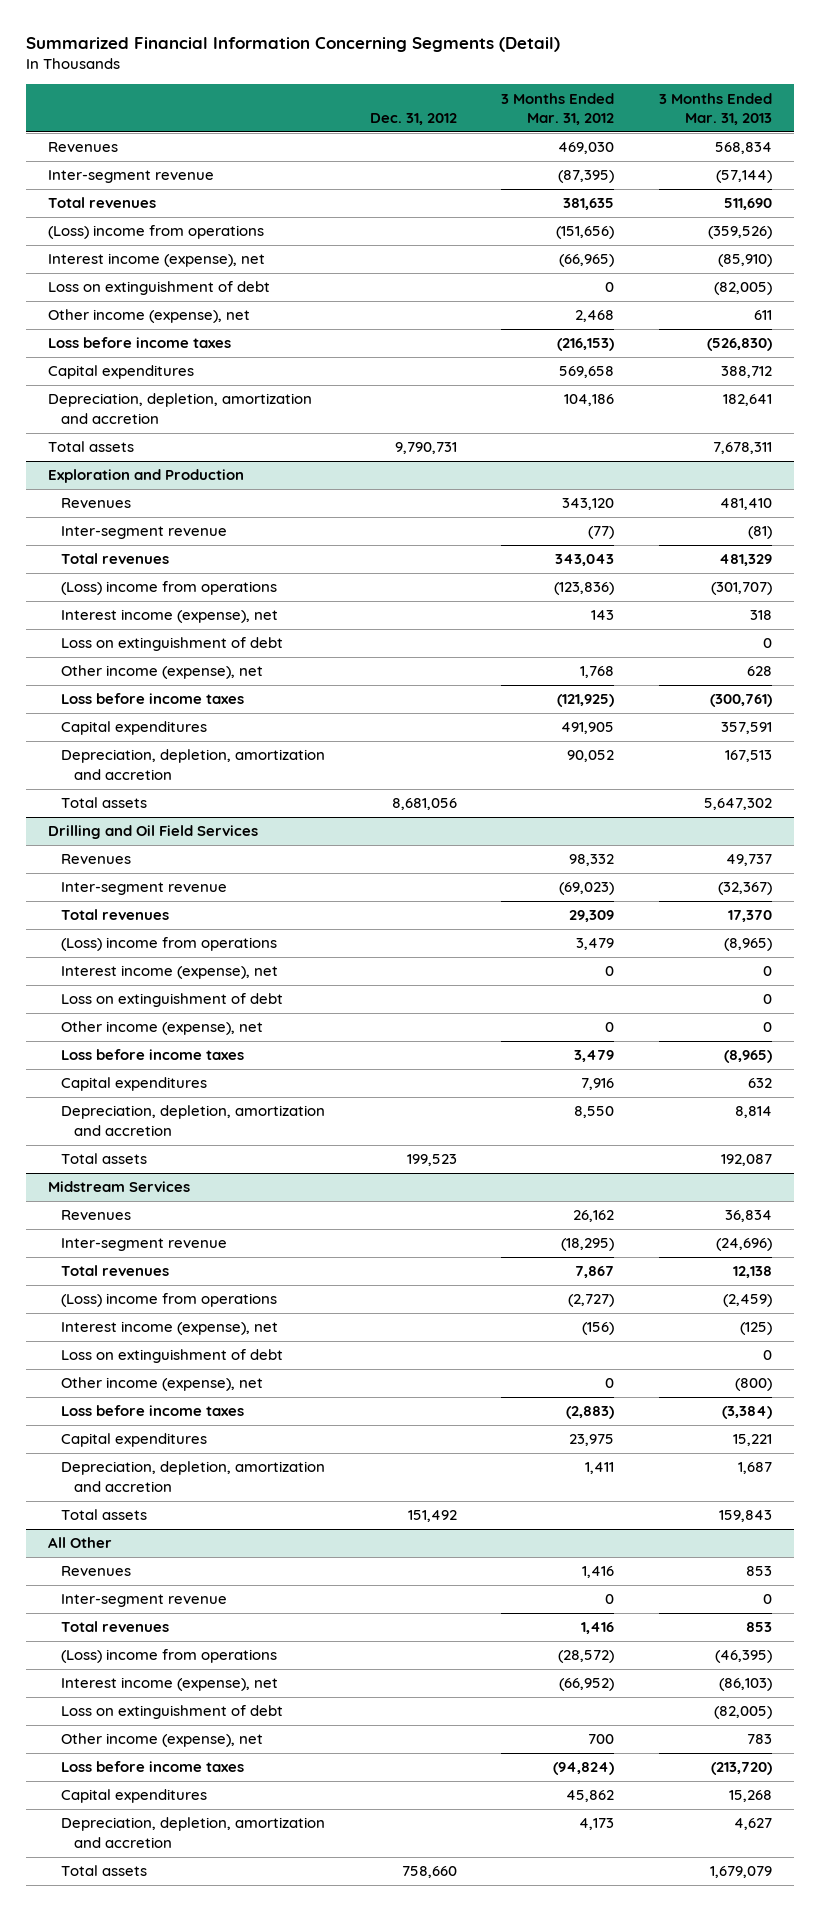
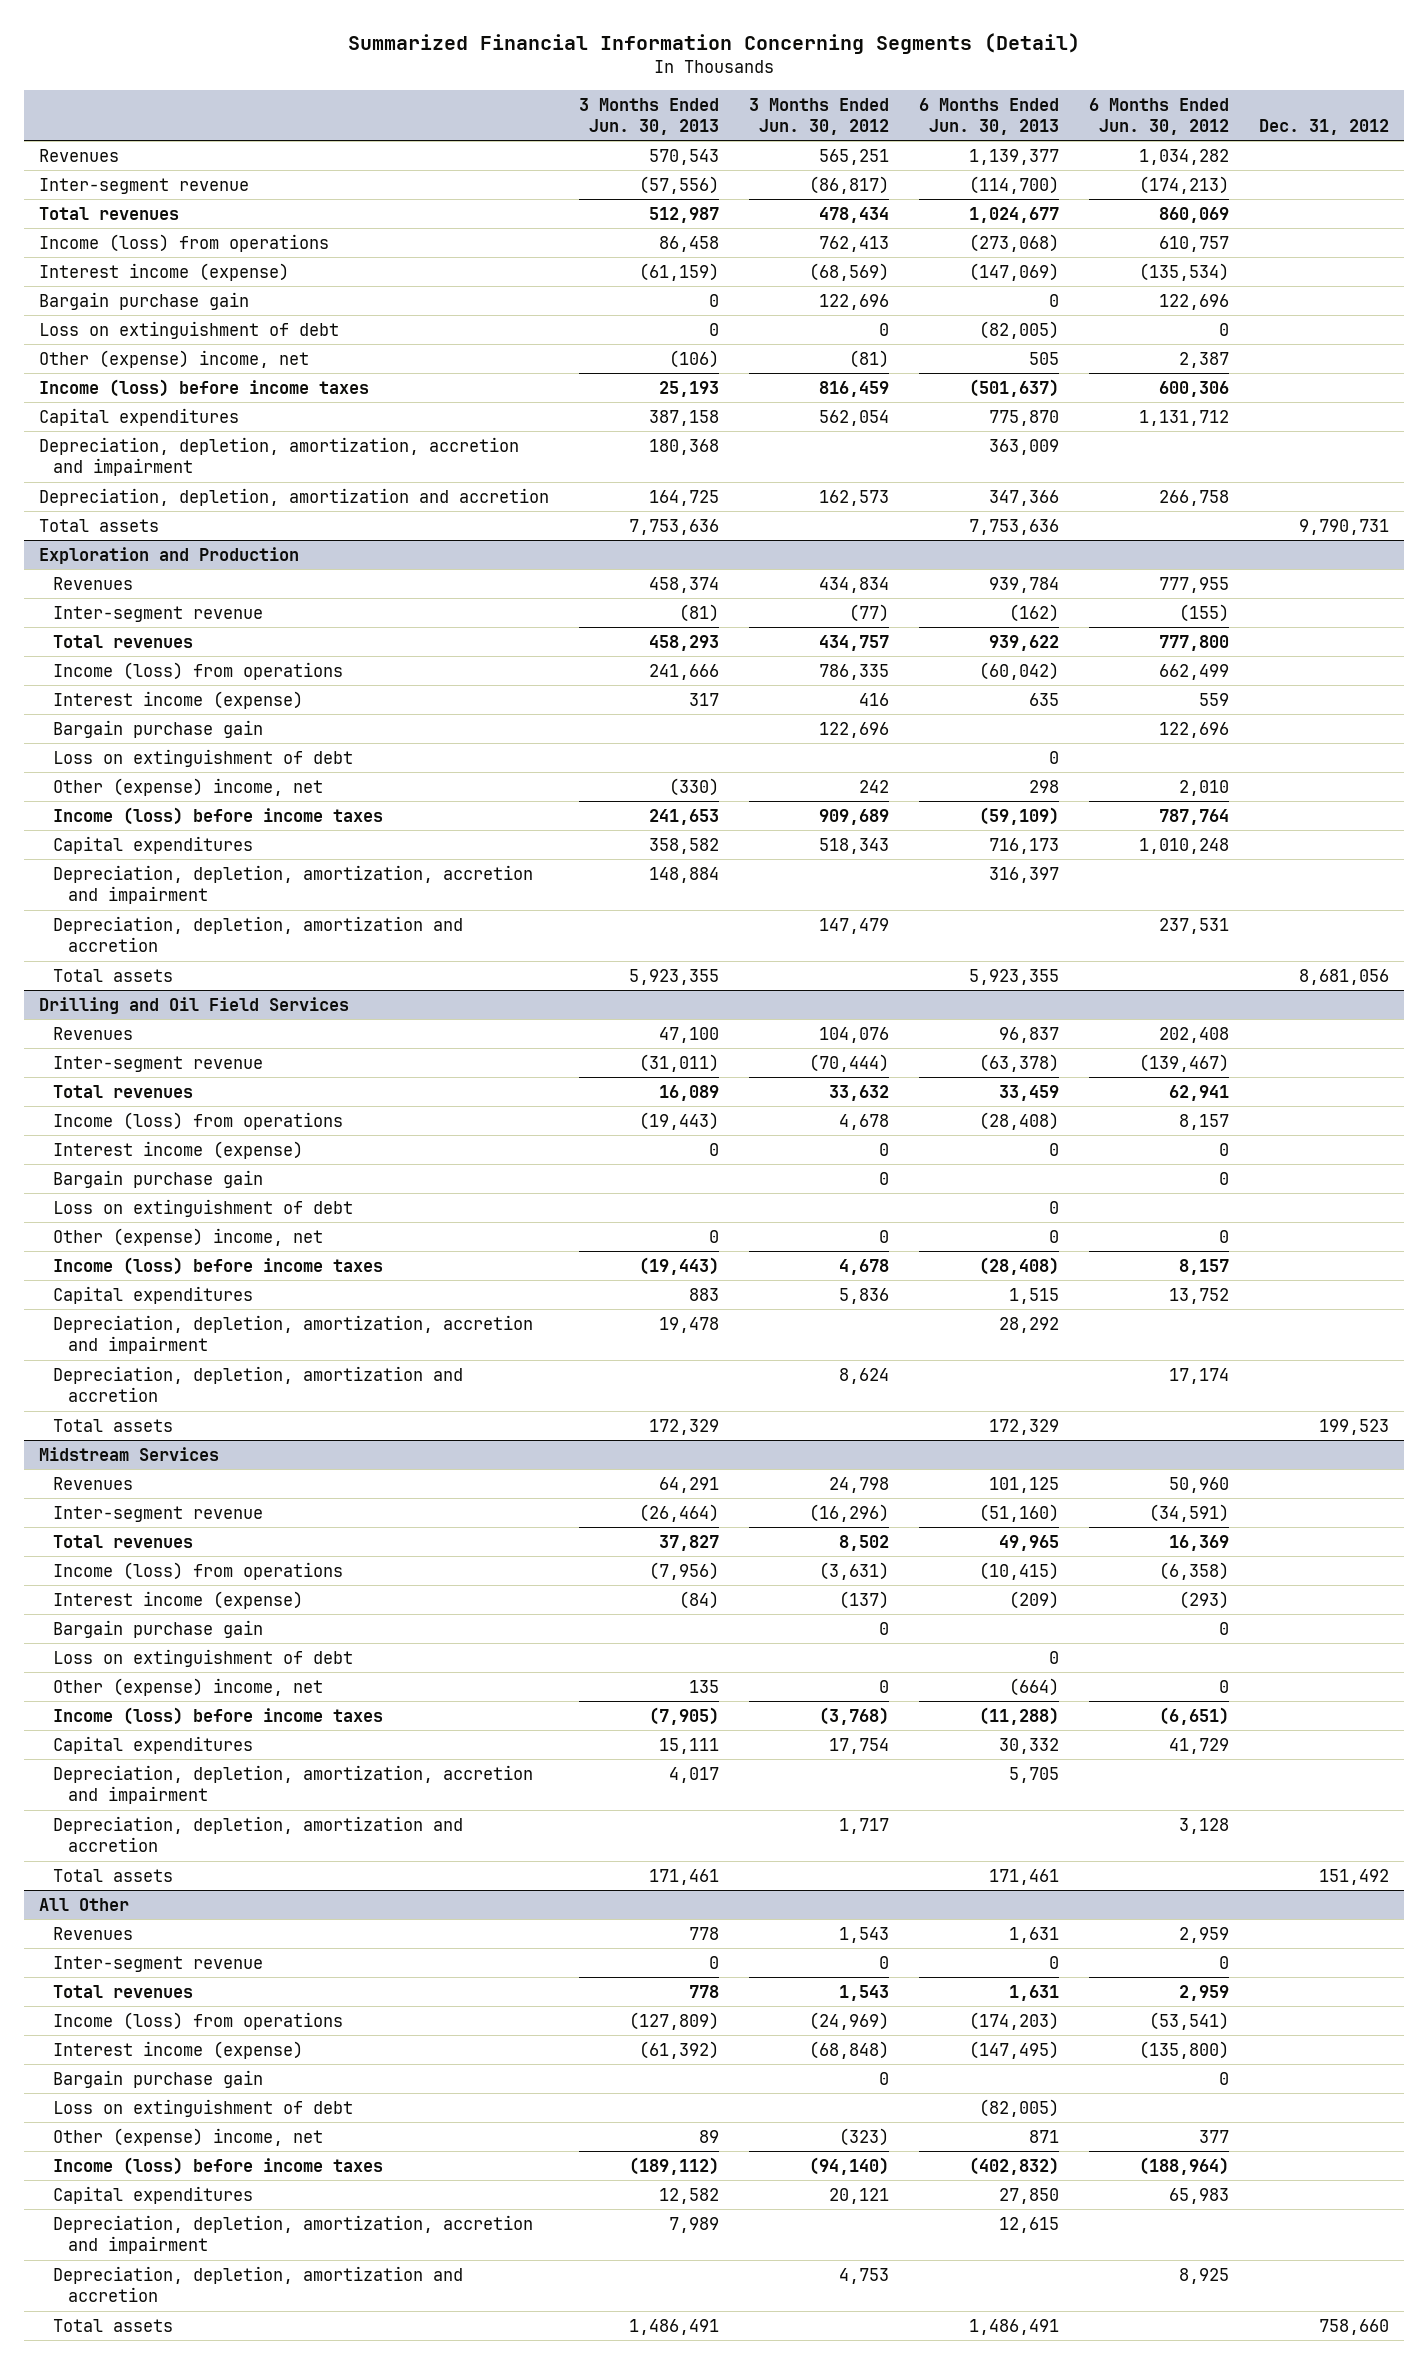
[501,92,615,125] 3 Months Ended Mar. 31, 2012 -> none
[658,92,772,125] 3 Months Ended Mar. 31, 2013 -> none
none -> [578,97,719,135] 3 Months Ended Jun. 30, 2013
none -> [748,97,889,135] 3 Months Ended Jun. 30, 2012
none -> [918,97,1059,135] 6 Months Ended Jun. 30, 2013
none -> [1088,97,1229,135] 6 Months Ended Jun. 30, 2012
[48,225,265,240] (Loss) income from operations -> [38,233,329,252] Income (loss) from operations
[48,253,266,268] Interest income (expense), net -> [38,262,289,281] Interest income (expense)
none -> [38,291,249,310] Bargain purchase gain
[48,309,251,324] Other income (expense), net -> [38,349,309,368] Other (expense) income, net
[48,337,232,349] Loss before income taxes -> [38,378,369,397] Income (loss) before income taxes
none -> [38,436,519,477] Depreciation, depletion, amortization, accretion and impairment
[61,581,278,596] (Loss) income from operations -> [53,661,344,680] Income (loss) from operations
[61,609,279,624] Interest income (expense), net -> [53,690,304,709] Interest income (expense)
none -> [53,719,264,738] Bargain purchase gain
[61,665,264,680] Other income (expense), net -> [53,777,324,796] Other (expense) income, net
[61,693,245,705] Loss before income taxes -> [53,806,384,825] Income (loss) before income taxes
none -> [53,864,534,905] Depreciation, depletion, amortization, accretion and impairment
[61,937,278,952] (Loss) income from operations -> [53,1111,344,1130] Income (loss) from operations
[61,965,279,980] Interest income (expense), net -> [53,1140,304,1159] Interest income (expense)
none -> [53,1169,264,1188] Bargain purchase gain
[61,1021,264,1036] Other income (expense), net -> [53,1227,324,1246] Other (expense) income, net
[61,1049,245,1061] Loss before income taxes -> [53,1256,384,1275] Income (loss) before income taxes
none -> [53,1314,534,1355] Depreciation, depletion, amortization, accretion and impairment
[61,1293,278,1308] (Loss) income from operations -> [53,1561,344,1580] Income (loss) from operations
[61,1321,279,1336] Interest income (expense), net -> [53,1590,304,1609] Interest income (expense)
none -> [53,1619,264,1638] Bargain purchase gain
[61,1377,264,1392] Other income (expense), net -> [53,1677,324,1696] Other (expense) income, net
[61,1405,245,1417] Loss before income taxes -> [53,1706,384,1725] Income (loss) before income taxes
none -> [53,1764,534,1805] Depreciation, depletion, amortization, accretion and impairment
[61,1649,278,1664] (Loss) income from operations -> [53,2011,344,2030] Income (loss) from operations
[61,1677,279,1692] Interest income (expense), net -> [53,2040,304,2059] Interest income (expense)
none -> [53,2069,264,2088] Bargain purchase gain
[61,1733,264,1748] Other income (expense), net -> [53,2127,324,2146] Other (expense) income, net
[61,1761,245,1773] Loss before income taxes -> [53,2156,384,2175] Income (loss) before income taxes
none -> [53,2214,534,2255] Depreciation, depletion, amortization, accretion and impairment

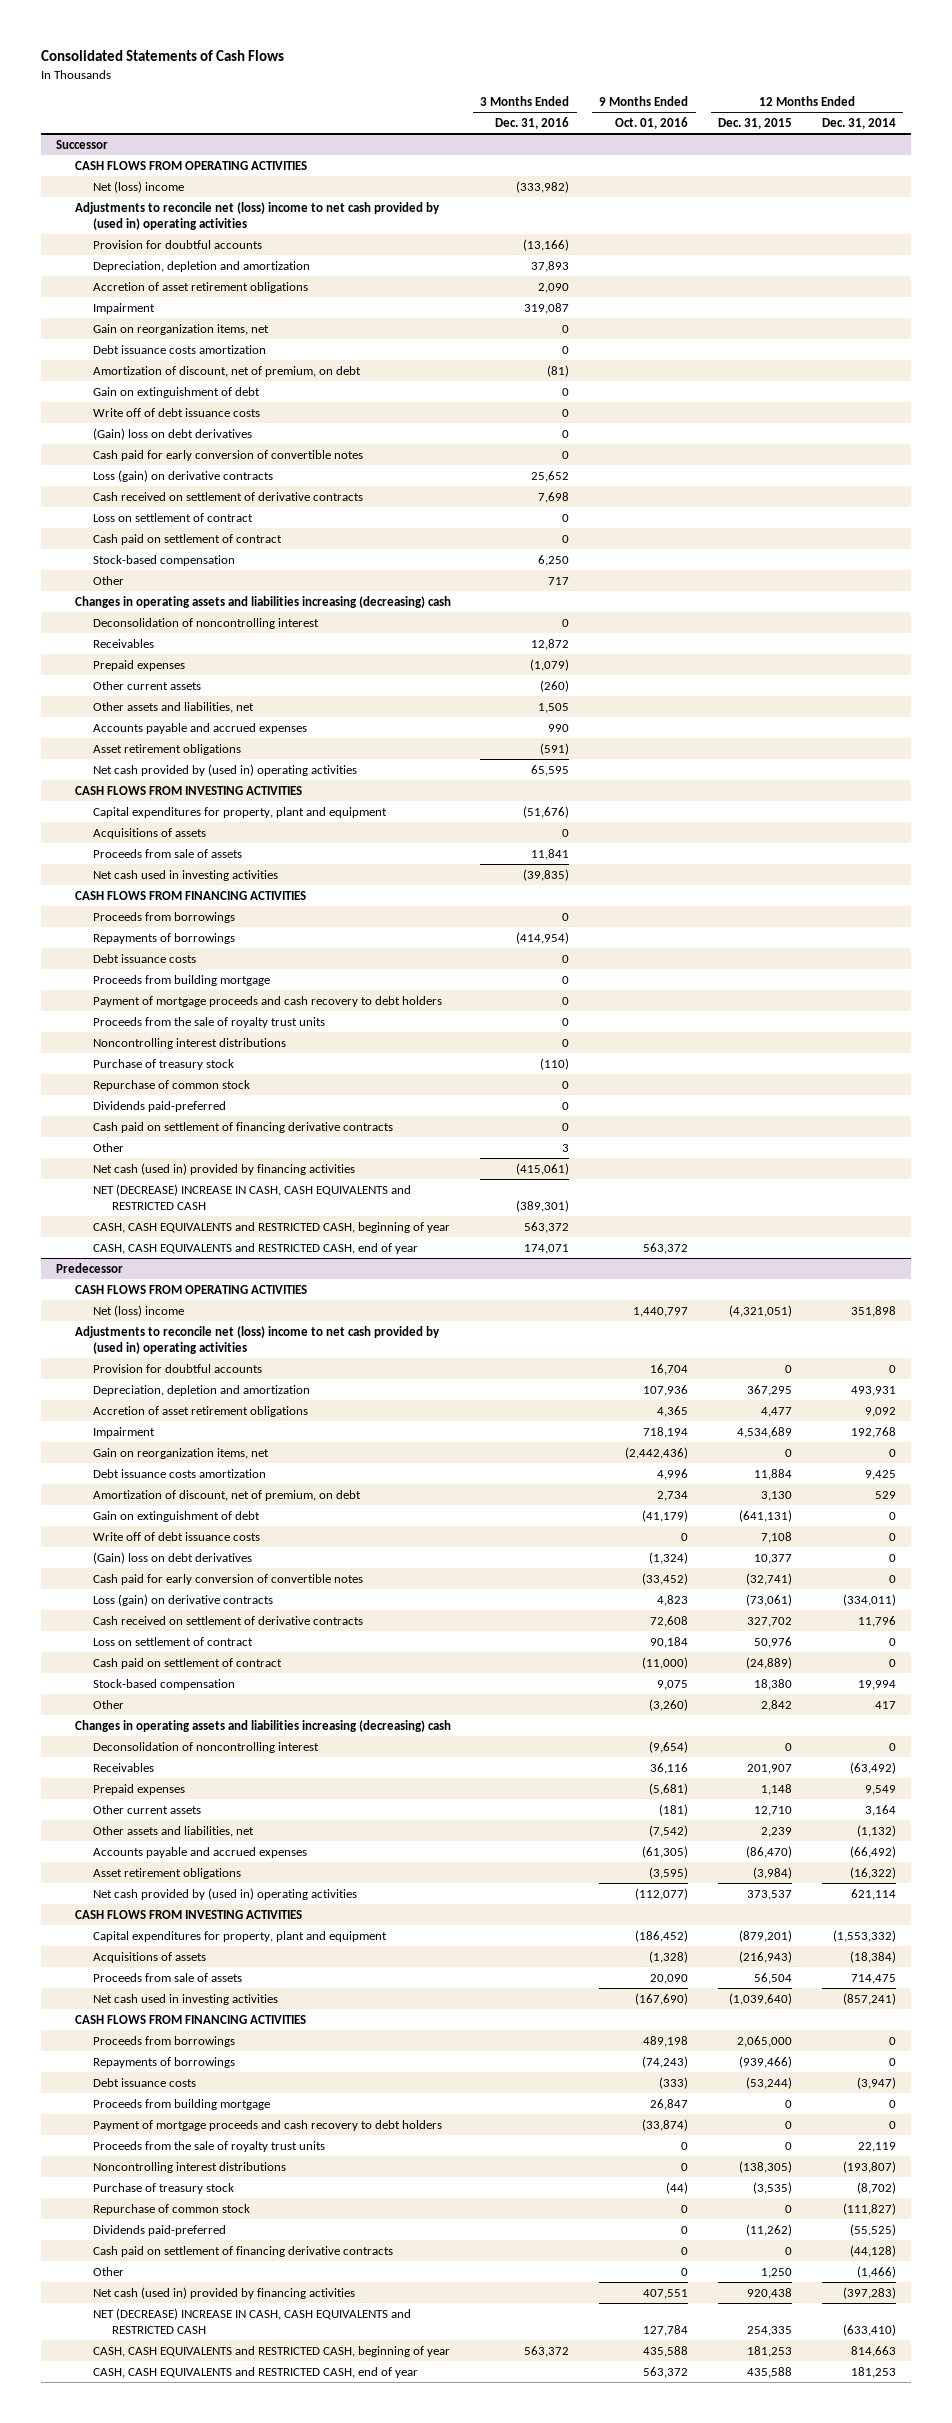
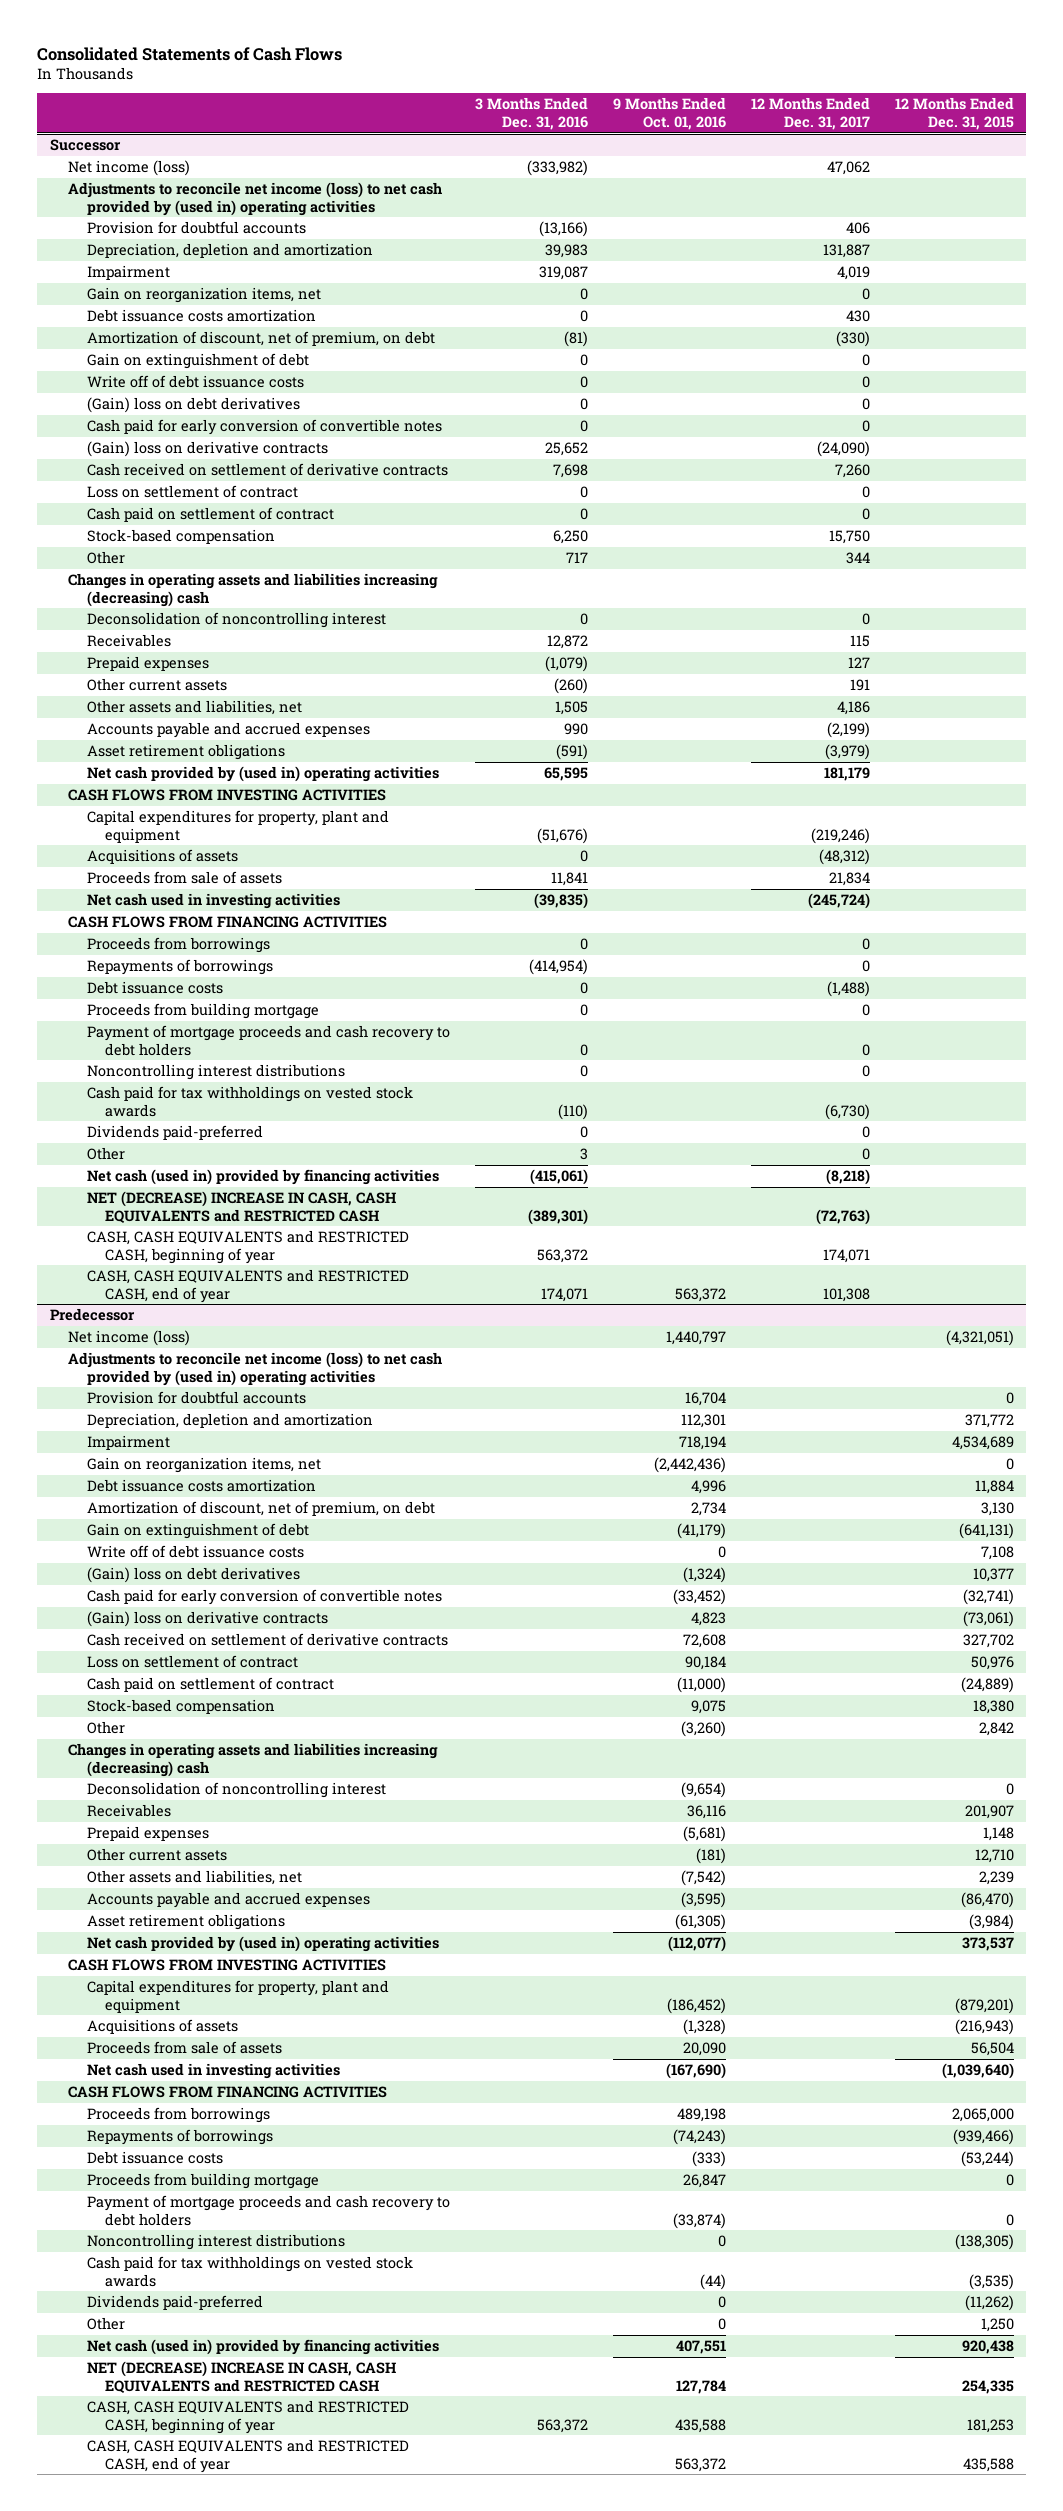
[821,118,896,130] Dec. 31, 2014 -> none
none -> [750,97,870,131] 12 Months Ended Dec. 31, 2017
[74,160,307,170] CASH FLOWS FROM OPERATING ACTIVITIES -> none
[93,180,185,193] Net (loss) income -> [68,160,191,177] Net income (loss)
[74,201,440,231] Adjustments to reconcile net (loss) income to net cash provided by (used in) operating activities -> [68,182,443,216] Adjustments to reconcile net income (loss) to net cash provided by (used in) operating activities
[93,281,309,293] Accretion of asset retirement obligations -> none
[531,260,570,272] 37,893 -> [544,244,588,259] 39,983
[93,469,274,482] Loss (gain) on derivative contracts -> [86,441,328,458] (Gain) loss on derivative contracts
[93,1016,326,1028] Proceeds from the sale of royalty trust units -> none
[93,1058,235,1070] Purchase of treasury stock -> none
[93,1079,251,1091] Repurchase of common stock -> none
none -> [86,1086,413,1117] Cash paid for tax withholdings on vested stock awards
[93,1121,394,1133] Cash paid on settlement of financing derivative contracts -> none
[74,1284,307,1294] CASH FLOWS FROM OPERATING ACTIVITIES -> none
[93,1304,185,1317] Net (loss) income -> [68,1330,191,1347] Net income (loss)
[74,1325,440,1355] Adjustments to reconcile net (loss) income to net cash provided by (used in) operating activities -> [68,1352,443,1386] Adjustments to reconcile net income (loss) to net cash provided by (used in) operating activities
[93,1405,309,1417] Accretion of asset retirement obligations -> none
[643,1384,689,1396] 107,936 -> [680,1414,726,1429] 112,301
[747,1384,793,1396] 367,295 -> [964,1414,1014,1429] 371,772
[93,1593,274,1606] Loss (gain) on derivative contracts -> [86,1611,328,1628] (Gain) loss on derivative contracts
[642,1845,689,1858] (61,305) -> [680,1892,726,1909] (3,595)
[649,1866,689,1879] (3,595) -> [674,1914,726,1931] (61,305)
[93,2140,326,2152] Proceeds from the sale of royalty trust units -> none
[93,2203,251,2215] Repurchase of common stock -> none
[93,2182,235,2194] Purchase of treasury stock -> [86,2256,413,2287] Cash paid for tax withholdings on vested stock awards
[93,2245,394,2257] Cash paid on settlement of financing derivative contracts -> none

